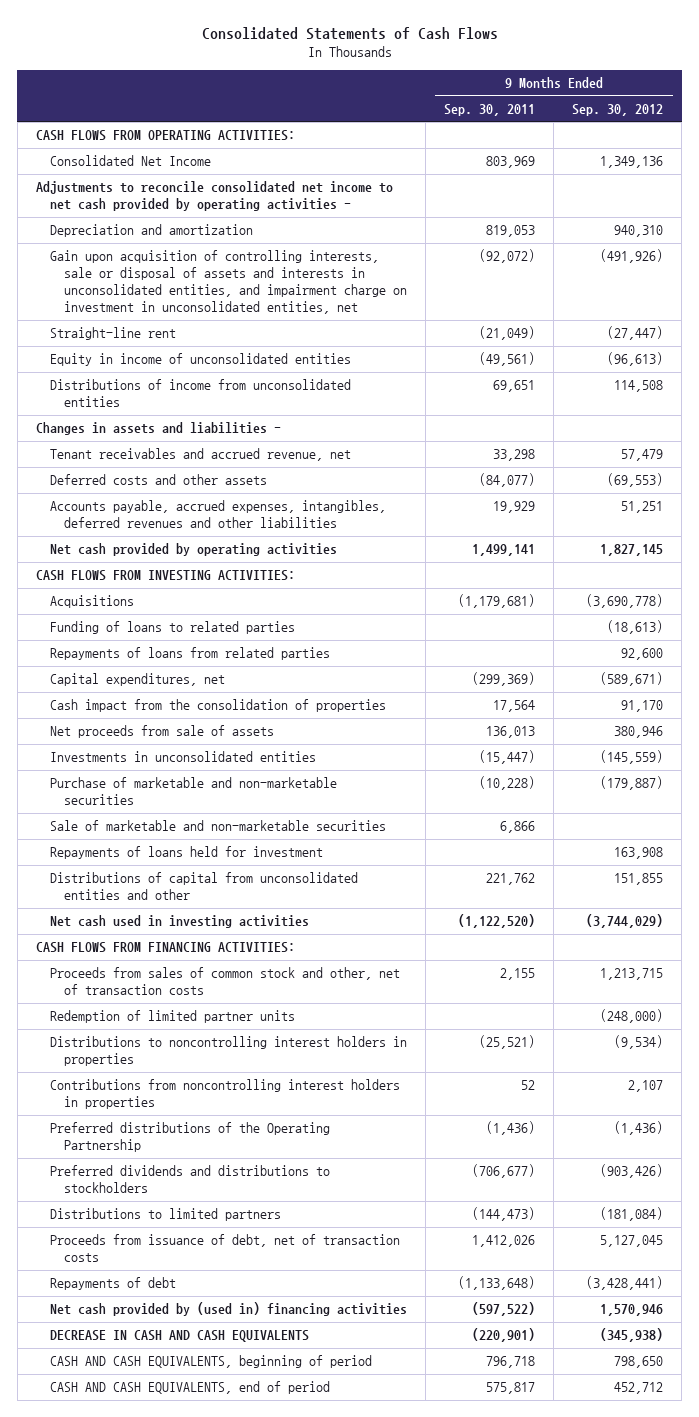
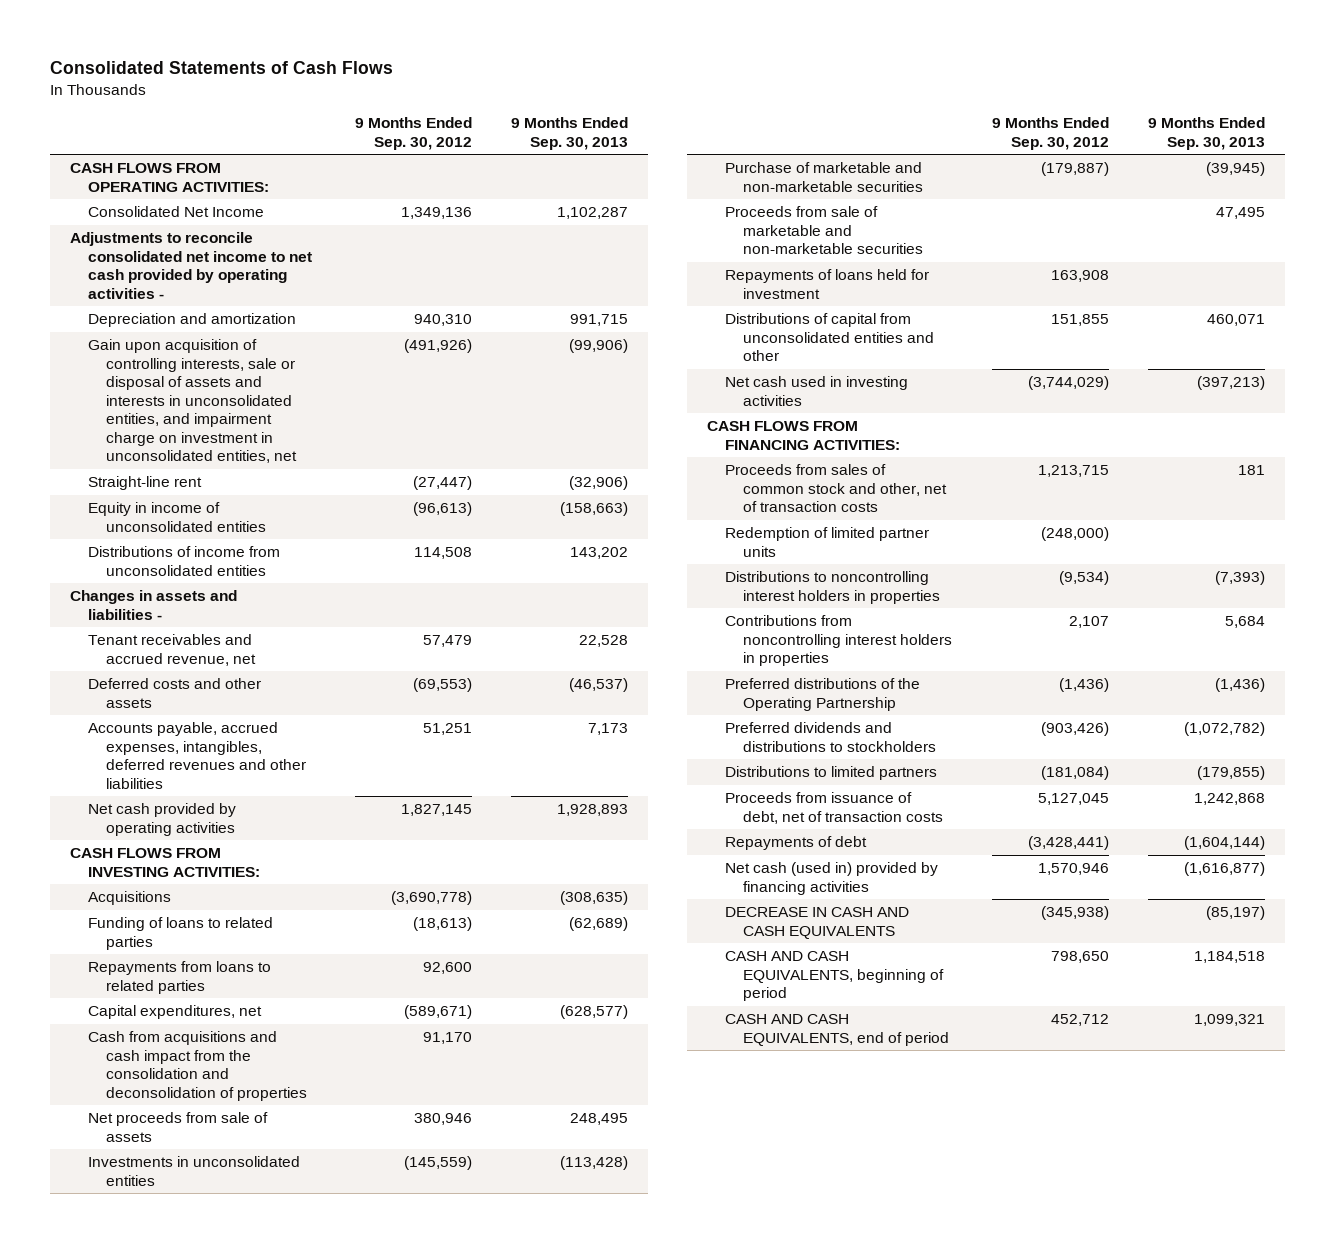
[444,103,536,116] Sep. 30, 2011 -> none
none -> [511,117,629,150] 9 Months Ended Sep. 30, 2013
[49,647,330,661] Repayments of loans from related parties -> [87,961,271,994] Repayments from loans to related parties
[49,699,386,713] Cash impact from the consolidation of properties -> [87,1031,308,1101] Cash from acquisitions and cash impact from the consolidation and deconsolidation of properties
[49,820,386,832] Sale of marketable and non-marketable securities -> [724,206,924,255] Proceeds from sale of marketable and non-marketable securities
[49,1302,407,1317] Net cash provided by (used in) financing activities -> [724,862,938,895] Net cash (used in) provided by financing activities

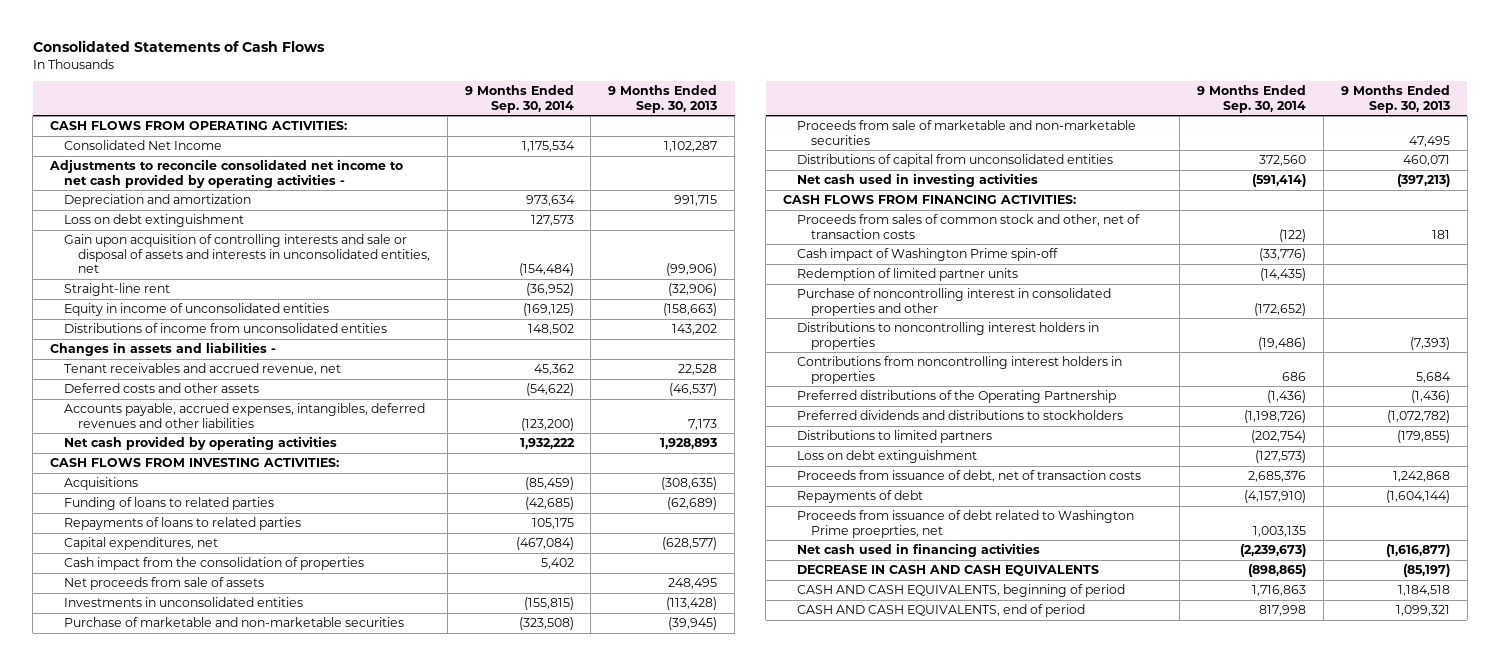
[354,117,472,150] 9 Months Ended Sep. 30, 2012 -> none
none -> [464,85,574,113] 9 Months Ended Sep. 30, 2014
none -> [63,214,244,228] Loss on debt extinguishment
[87,339,298,464] Gain upon acquisition of controlling interests, sale or disposal of assets and interests in unconsolidated entities, and impairment charge on investment in unconsolidated entities, net -> [63,234,430,274] Gain upon acquisition of controlling interests and sale or disposal of assets and interests in unconsolidated entities, net
[87,961,271,994] Repayments from loans to related parties -> [63,517,301,531] Repayments of loans to related parties
[87,1031,308,1101] Cash from acquisitions and cash impact from the consolidation and deconsolidation of properties -> [63,557,364,571] Cash impact from the consolidation of properties
[724,269,929,299] Repayments of loans held for investment -> none
[724,313,935,362] Distributions of capital from unconsolidated entities and other -> [796,154,1113,168] Distributions of capital from unconsolidated entities
none -> [796,248,1058,262] Cash impact of Washington Prime spin-off
none -> [796,288,1111,316] Purchase of noncontrolling interest in consolidated properties and other
none -> [796,450,977,464] Loss on debt extinguishment
none -> [796,510,1134,538] Proceeds from issuance of debt related to Washington Prime proeprties, net
[724,862,938,895] Net cash (used in) provided by financing activities -> [796,543,1040,558] Net cash used in financing activities

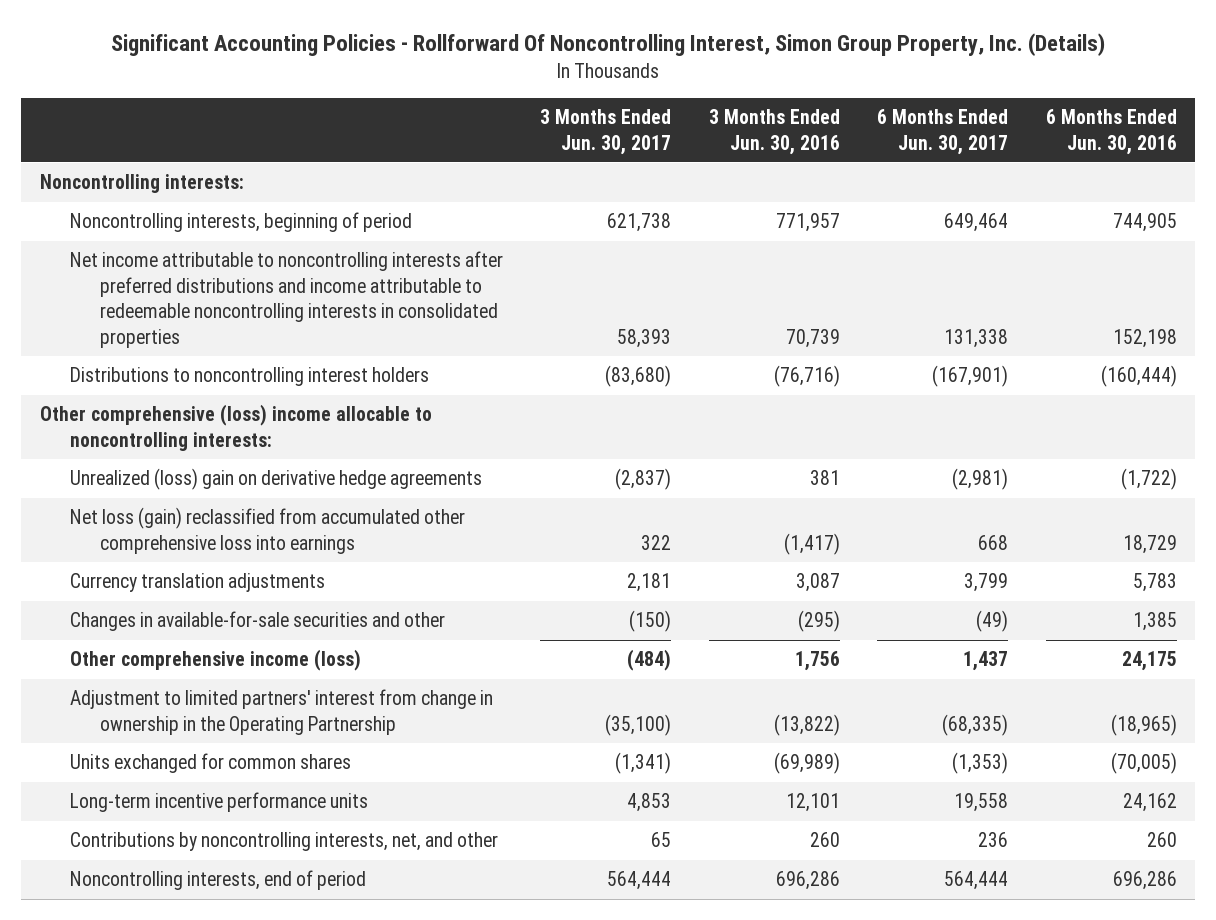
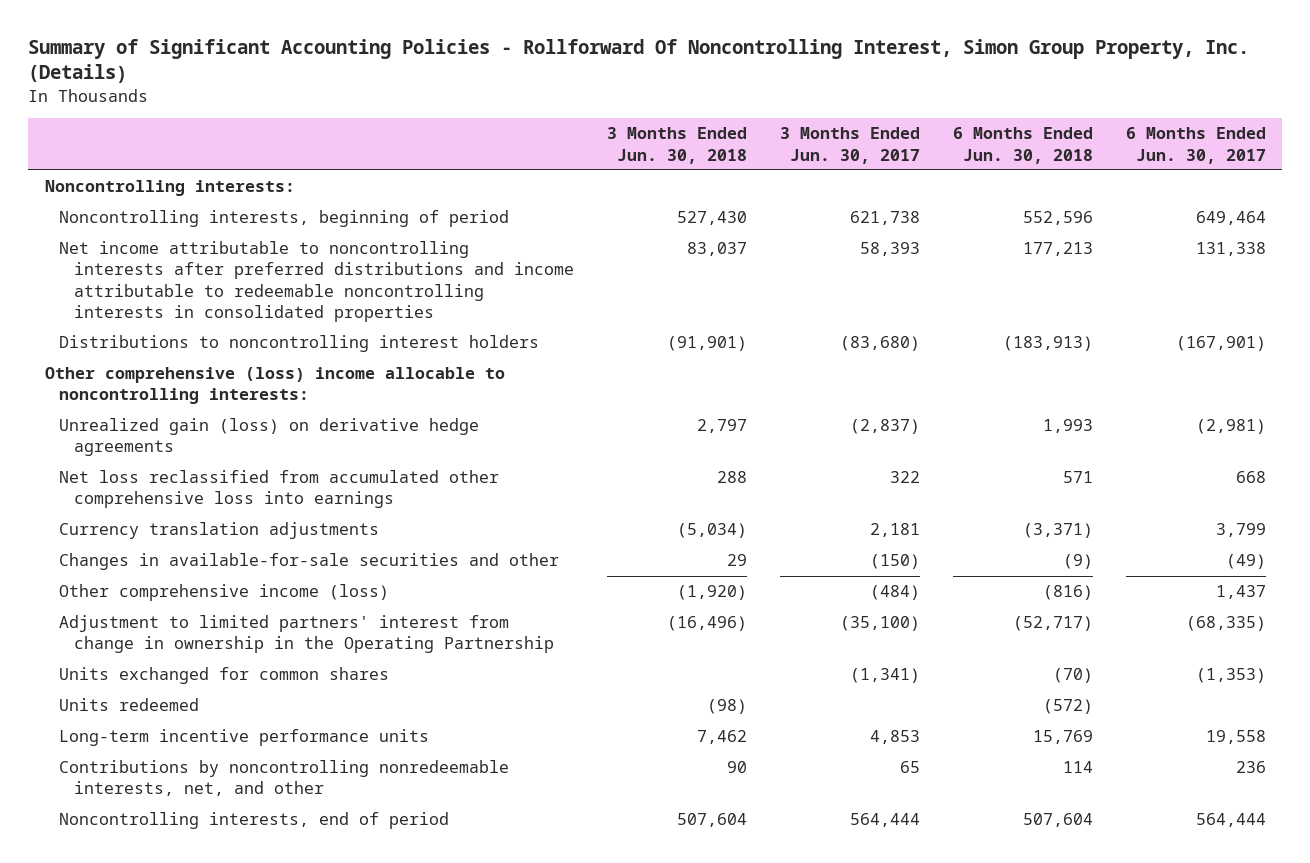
[111,33,1106,57] Significant Accounting Policies - Rollforward Of Noncontrolling Interest, Simon Group Property, Inc. (Details) -> [27,38,1249,84] Summary of Significant Accounting Policies - Rollforward Of Noncontrolling Interest, Simon Group Property, Inc. (Details)
[708,109,840,155] 3 Months Ended Jun. 30, 2016 -> none
[1045,109,1177,155] 6 Months Ended Jun. 30, 2016 -> none
none -> [606,127,747,164] 3 Months Ended Jun. 30, 2018
none -> [952,127,1093,164] 6 Months Ended Jun. 30, 2018
[69,468,482,491] Unrealized (loss) gain on derivative hedge agreements -> [59,418,480,457] Unrealized gain (loss) on derivative hedge agreements
[69,507,465,554] Net loss (gain) reclassified from accumulated other comprehensive loss into earnings -> [59,470,500,509] Net loss reclassified from accumulated other comprehensive loss into earnings
none -> [59,698,200,712] Units redeemed
[69,832,498,852] Contributions by noncontrolling interests, net, and other -> [59,760,510,797] Contributions by noncontrolling nonredeemable interests, net, and other

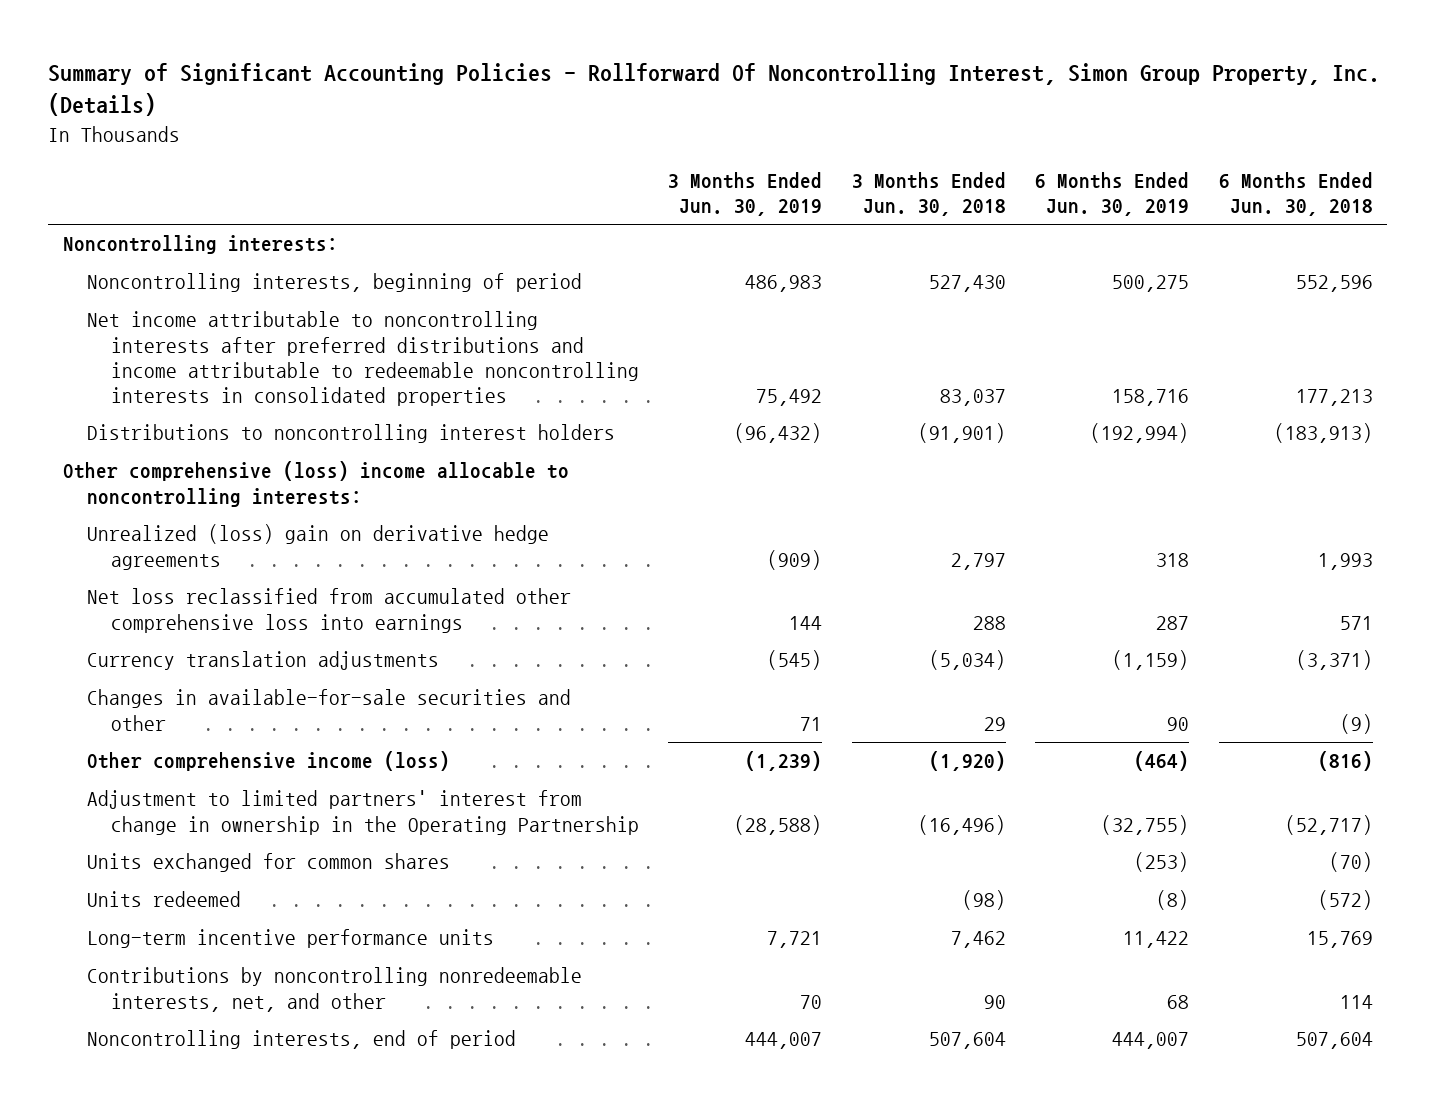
[779,127,920,164] 3 Months Ended Jun. 30, 2017 -> none
[1125,127,1266,164] 6 Months Ended Jun. 30, 2017 -> none
none -> [668,171,823,216] 3 Months Ended Jun. 30, 2019
none -> [1035,171,1190,216] 6 Months Ended Jun. 30, 2019
[59,418,480,457] Unrealized gain (loss) on derivative hedge agreements -> [86,524,549,570] Unrealized (loss) gain on derivative hedge agreements

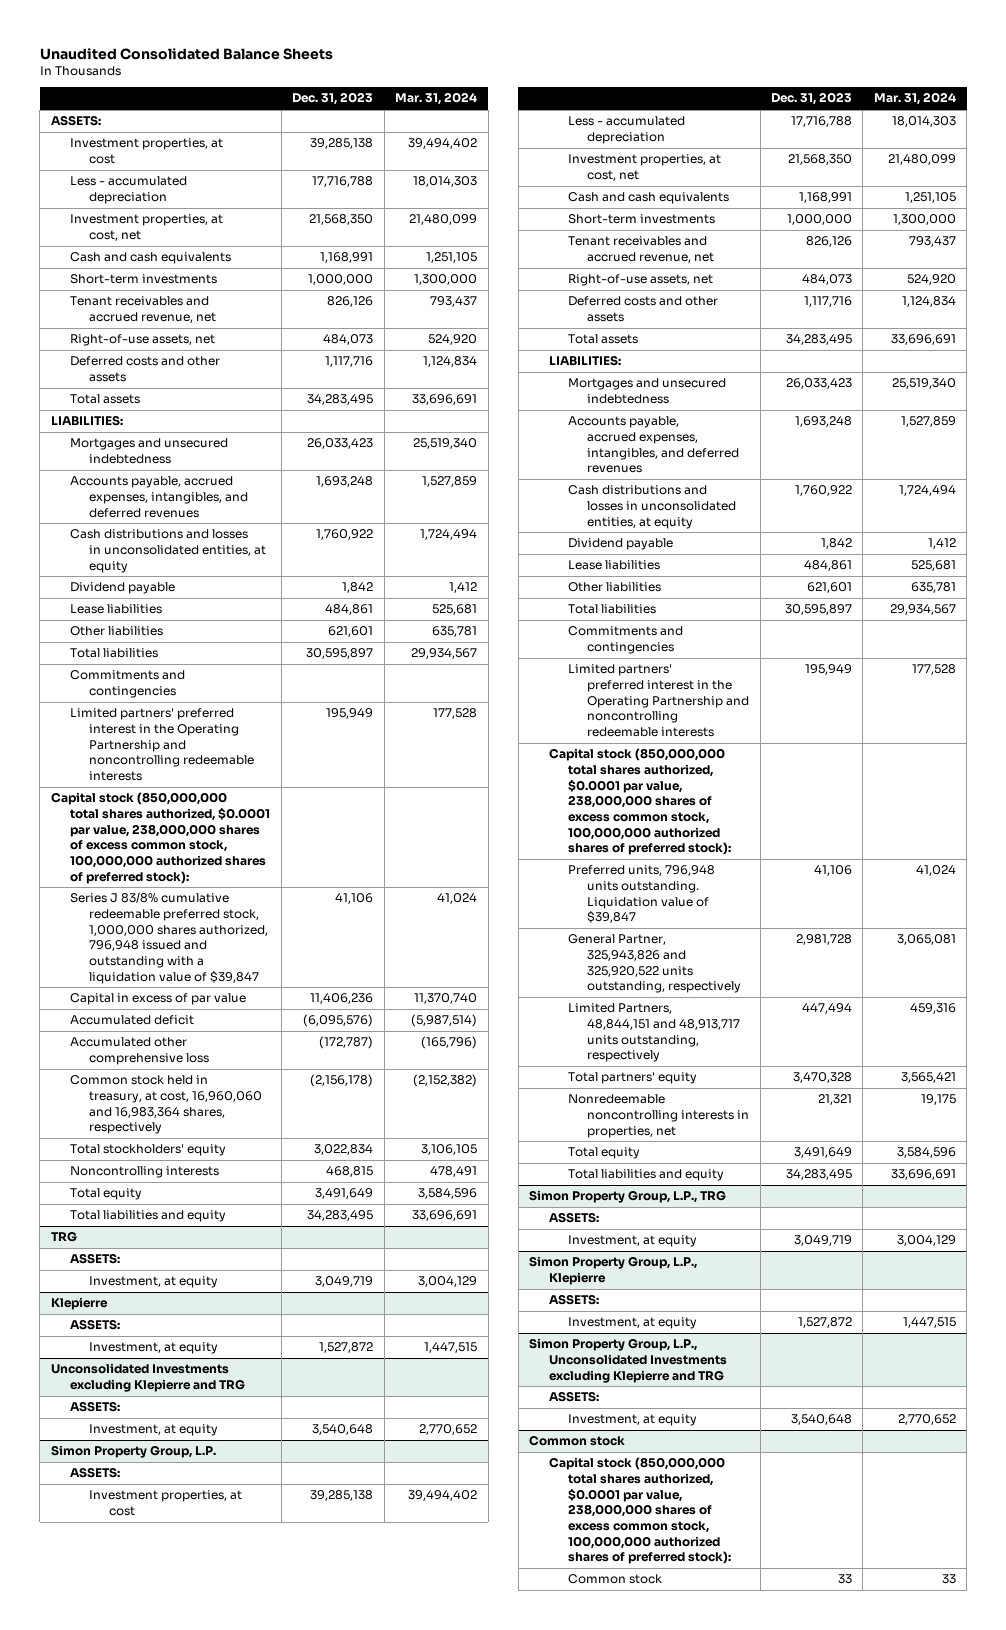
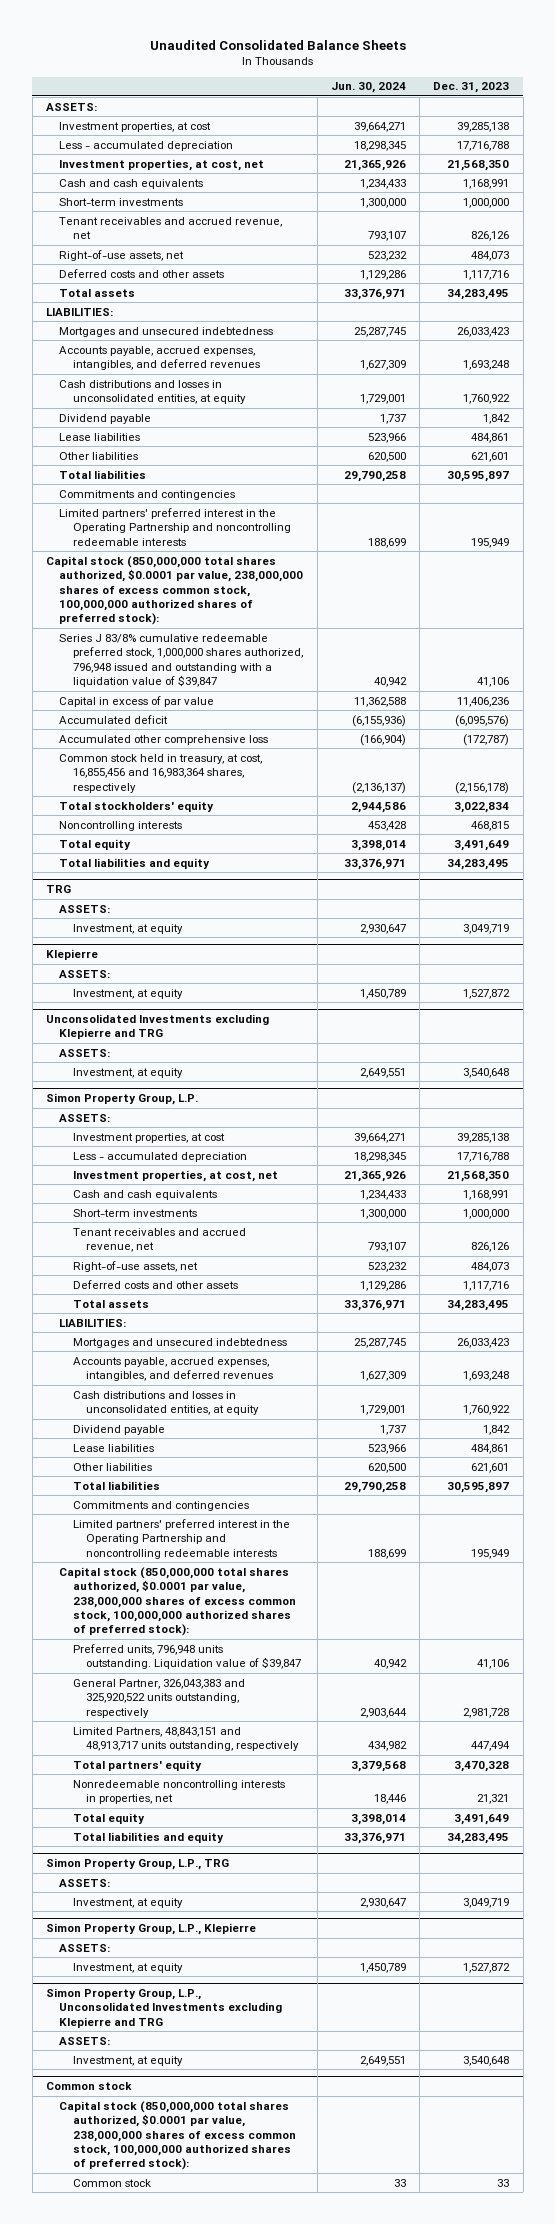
[395,92,478,106] Mar. 31, 2024 -> none
none -> [330,82,406,94] Jun. 30, 2024
[70,1075,263,1135] Common stock held in treasury, at cost, 16,960,060 and 16,983,364 shares, respectively -> [59,753,263,793] Common stock held in treasury, at cost, 16,855,456 and 16,983,364 shares, respectively
[567,934,742,994] General Partner, 325,943,826 and 325,920,522 units outstanding, respectively -> [72,1678,245,1718] General Partner, 326,043,383 and 325,920,522 units outstanding, respectively
[567,1003,741,1063] Limited Partners, 48,844,151 and 48,913,717 units outstanding, respectively -> [72,1726,300,1752] Limited Partners, 48,843,151 and 48,913,717 units outstanding, respectively

